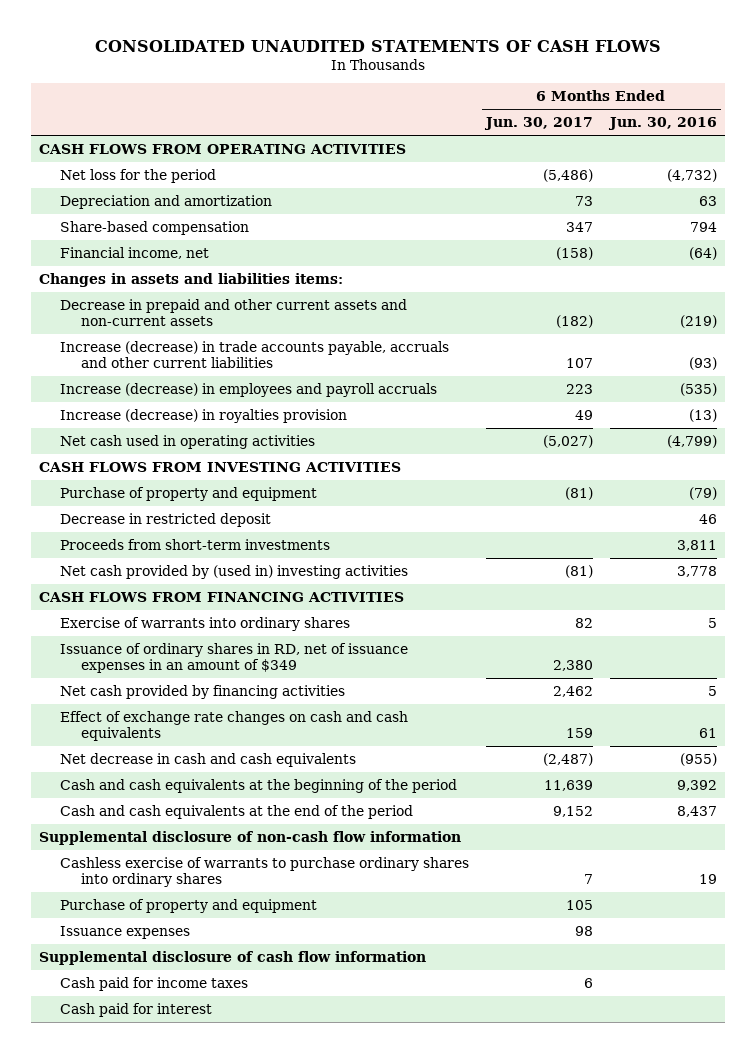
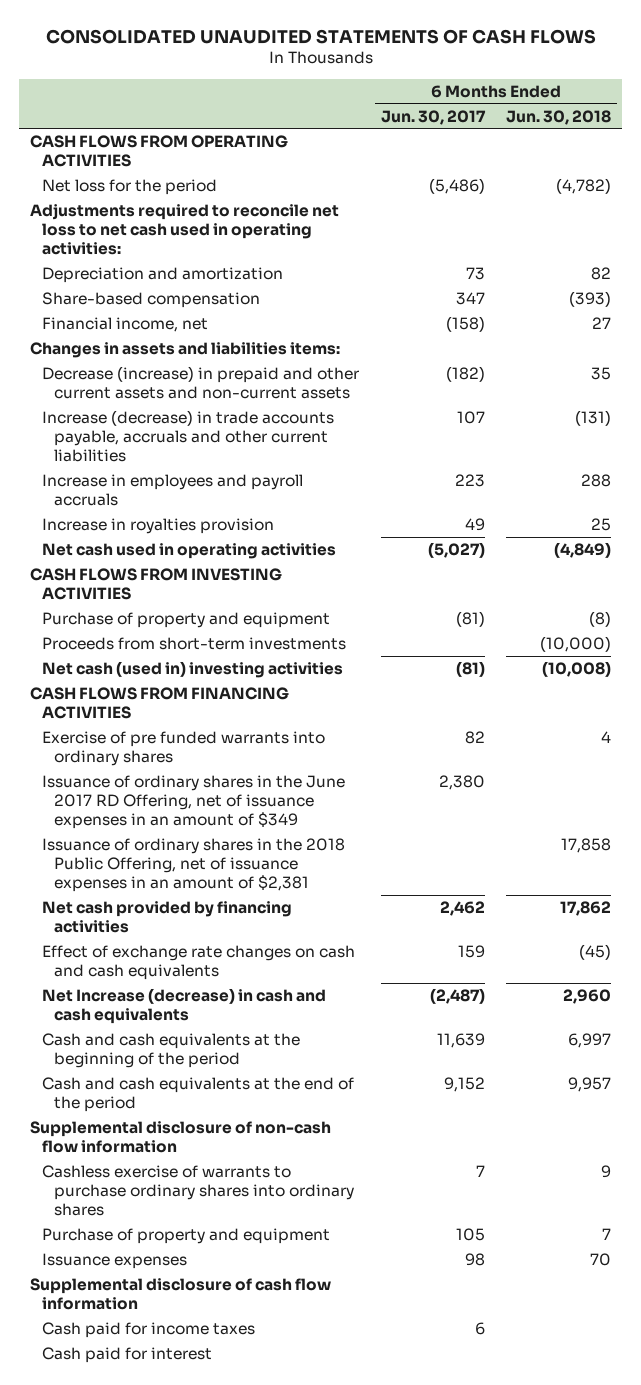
[607,116,717,130] Jun. 30, 2016 -> none
none -> [506,109,612,125] Jun. 30, 2018
none -> [29,204,339,256] Adjustments required to reconcile net loss to net cash used in operating activities:
[60,298,408,326] Decrease in prepaid and other current assets and non-current assets -> [42,366,360,400] Decrease (increase) in prepaid and other current assets and non-current assets
[60,382,438,397] Increase (decrease) in employees and payroll accruals -> [42,474,304,507] Increase in employees and payroll accruals
[60,408,348,423] Increase (decrease) in royalties provision -> [42,518,275,535] Increase in royalties provision
[60,512,272,527] Decrease in restricted deposit -> none
[60,564,409,579] Net cash provided by (used in) investing activities -> [42,661,344,679] Net cash (used in) investing activities
[60,616,351,631] Exercise of warrants into ordinary shares -> [42,731,326,767] Exercise of pre funded warrants into ordinary shares
[60,642,409,673] Issuance of ordinary shares in RD, net of issuance expenses in an amount of $349 -> [42,775,346,830] Issuance of ordinary shares in the June 2017 RD Offering, net of issuance expenses in an amount of $349
none -> [42,838,346,893] Issuance of ordinary shares in the 2018 Public Offering, net of issuance expenses in an amount of $2,381
[60,752,357,767] Net decrease in cash and cash equivalents -> [42,988,327,1025] Net Increase (decrease) in cash and cash equivalents

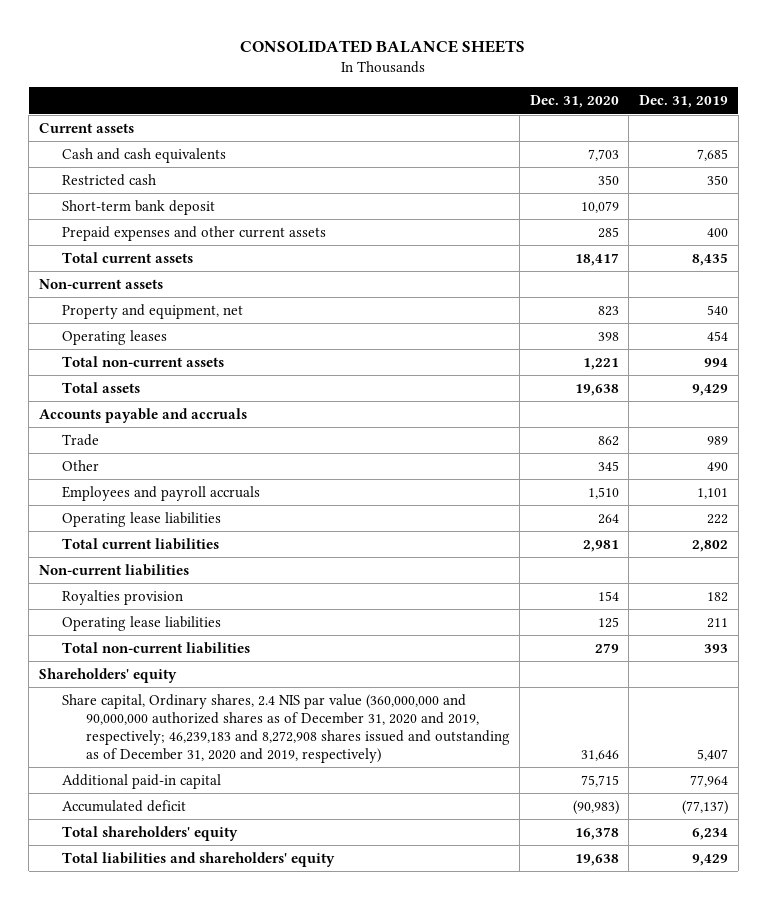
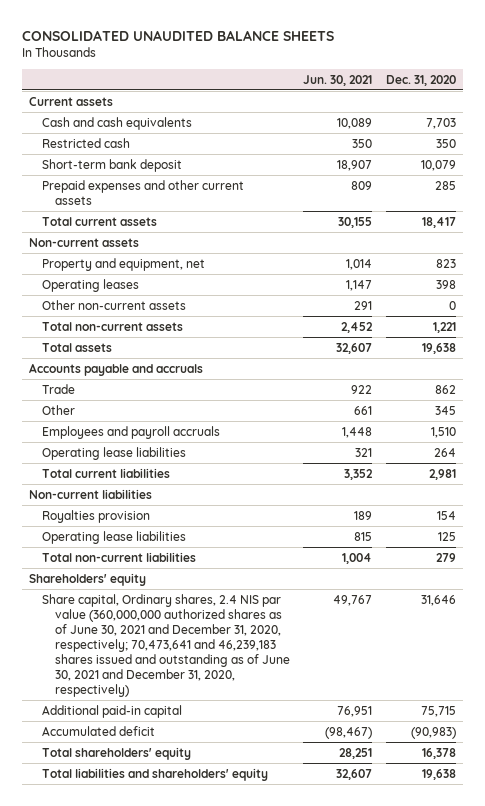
[240,40,526,54] CONSOLIDATED BALANCE SHEETS -> [21,29,334,41] CONSOLIDATED UNAUDITED BALANCE SHEETS
[638,95,728,109] Dec. 31, 2019 -> none
none -> [303,74,373,86] Jun. 30, 2021
none -> [41,299,186,310] Other non-current assets
[62,694,510,763] Share capital, Ordinary shares, 2.4 NIS par value (360,000,000 and 90,000,000 authorized shares as of December 31, 2020 and 2019, respectively; 46,239,183 and 8,272,908 shares issued and outstanding as of December 31, 2020 and 2019, respectively) -> [41,593,290,698] Share capital, Ordinary shares, 2.4 NIS par value (360,000,000 authorized shares as of June 30, 2021 and December 31, 2020, respectively; 70,473,641 and 46,239,183 shares issued and outstanding as of June 30, 2021 and December 31, 2020, respectively)

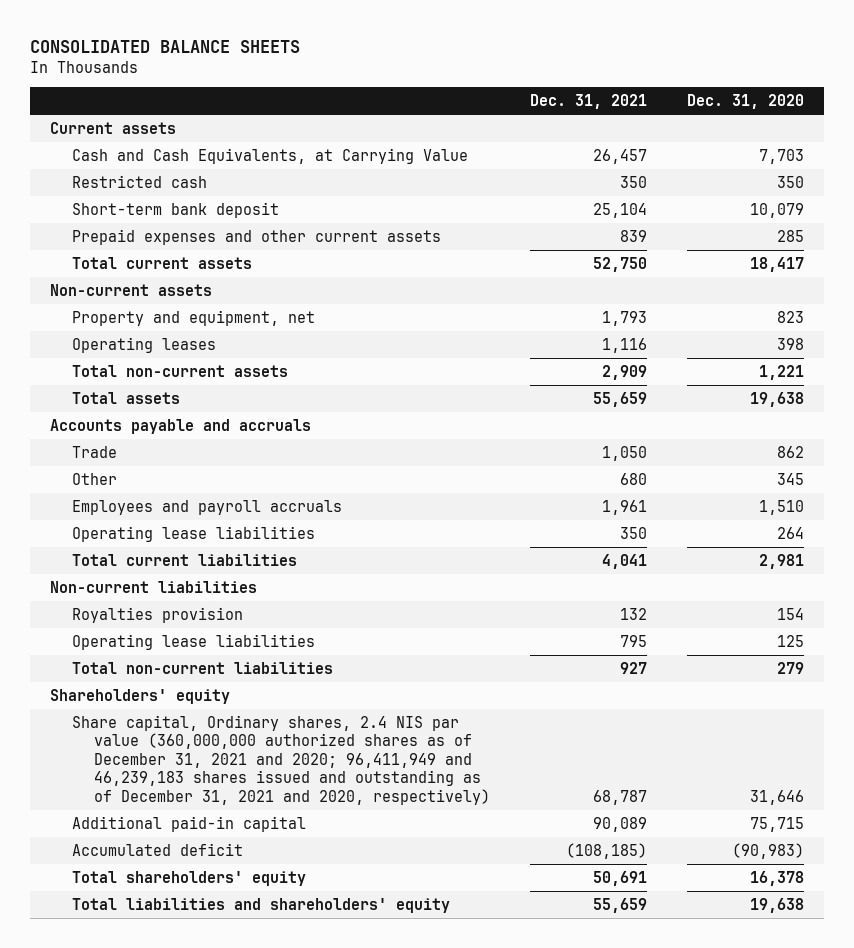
[21,29,334,41] CONSOLIDATED UNAUDITED BALANCE SHEETS -> [29,39,300,53] CONSOLIDATED BALANCE SHEETS
[303,74,373,86] Jun. 30, 2021 -> none
none -> [529,94,647,110] Dec. 31, 2021
[41,116,192,130] Cash and cash equivalents -> [71,147,468,164] Cash and Cash Equivalents, at Carrying Value
[41,299,186,310] Other non-current assets -> none
[41,593,290,698] Share capital, Ordinary shares, 2.4 NIS par value (360,000,000 authorized shares as of June 30, 2021 and December 31, 2020, respectively; 70,473,641 and 46,239,183 shares issued and outstanding as of June 30, 2021 and December 31, 2020, respectively) -> [71,714,490,805] Share capital, Ordinary shares, 2.4 NIS par value (360,000,000 authorized shares as of December 31, 2021 and 2020; 96,411,949 and 46,239,183 shares issued and outstanding as of December 31, 2021 and 2020, respectively)

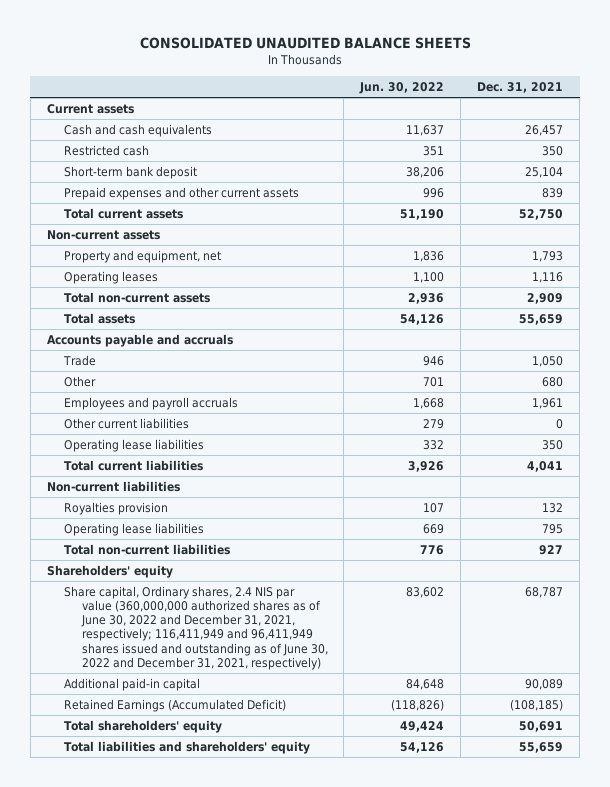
[29,39,300,53] CONSOLIDATED BALANCE SHEETS -> [140,37,472,50] CONSOLIDATED UNAUDITED BALANCE SHEETS
[687,94,805,110] Dec. 31, 2020 -> none
none -> [359,81,445,94] Jun. 30, 2022
[71,147,468,164] Cash and Cash Equivalents, at Carrying Value -> [64,123,213,137] Cash and cash equivalents
none -> [64,417,190,429] Other current liabilities
[71,714,490,805] Share capital, Ordinary shares, 2.4 NIS par value (360,000,000 authorized shares as of December 31, 2021 and 2020; 96,411,949 and 46,239,183 shares issued and outstanding as of December 31, 2021 and 2020, respectively) -> [64,585,328,670] Share capital, Ordinary shares, 2.4 NIS par value (360,000,000 authorized shares as of June 30, 2022 and December 31, 2021, respectively; 116,411,949 and 96,411,949 shares issued and outstanding as of June 30, 2022 and December 31, 2021, respectively)
[71,842,243,856] Accumulated deficit -> [64,698,287,712] Retained Earnings (Accumulated Deficit)

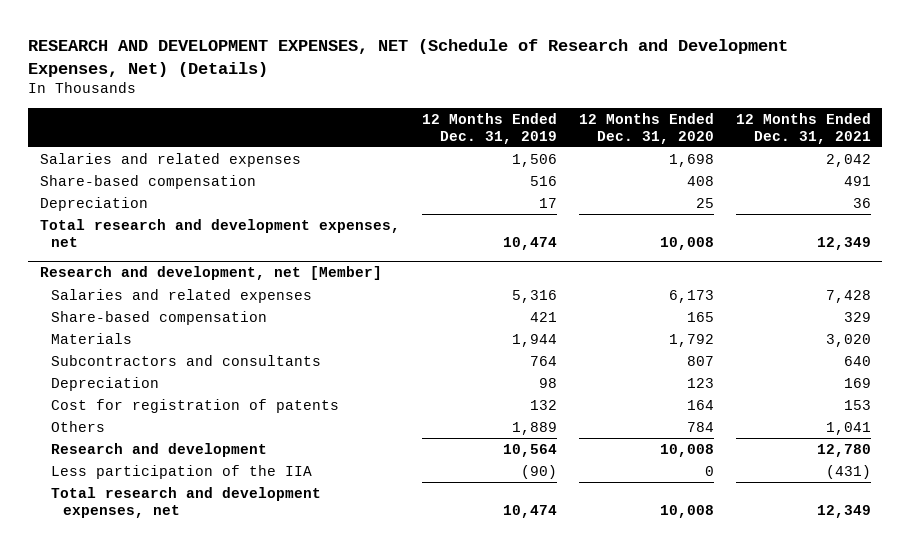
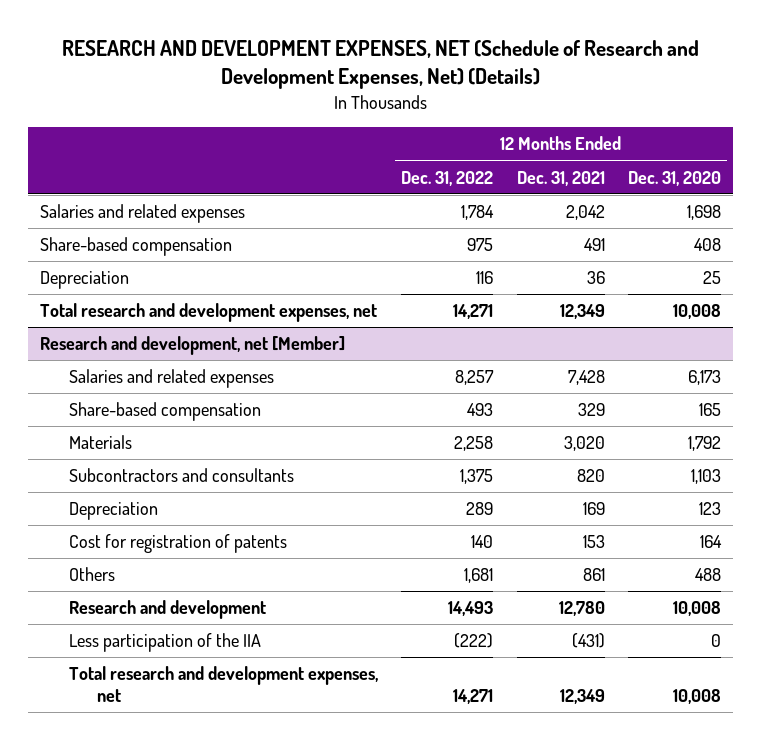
[421,112,557,144] 12 Months Ended Dec. 31, 2019 -> none
none -> [401,170,494,186] Dec. 31, 2022
[686,355,714,366] 807 -> [691,469,722,485] 1,103
[843,355,871,366] 640 -> [576,469,605,483] 820
[686,421,714,432] 784 -> [695,568,722,582] 488
[825,421,871,435] 1,041 -> [582,568,605,582] 861

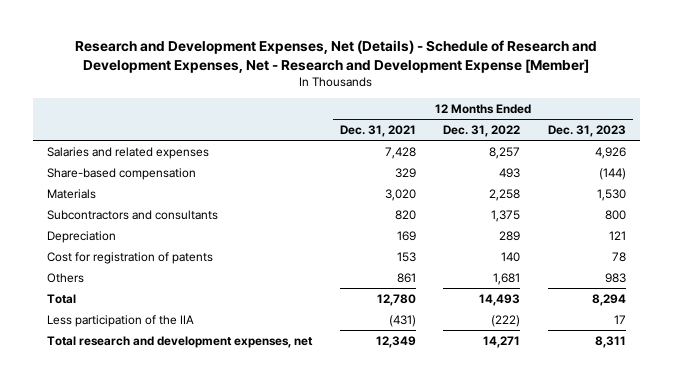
[61,40,699,90] RESEARCH AND DEVELOPMENT EXPENSES, NET (Schedule of Research and Development Expenses, Net) (Details) -> [75,40,598,73] Research and Development Expenses, Net (Details) - Schedule of Research and Development Expenses, Net - Research and Development Expense [Member]
[628,170,722,186] Dec. 31, 2020 -> none
none -> [548,124,627,137] Dec. 31, 2023
[39,204,245,224] Salaries and related expenses -> none
[39,237,232,257] Share-based compensation -> none
[39,271,129,290] Depreciation -> none
[39,303,377,323] Total research and development expenses, net -> none
[39,336,345,356] Research and development, net [Member] -> none
[68,600,266,620] Research and development -> [46,293,76,304] Total

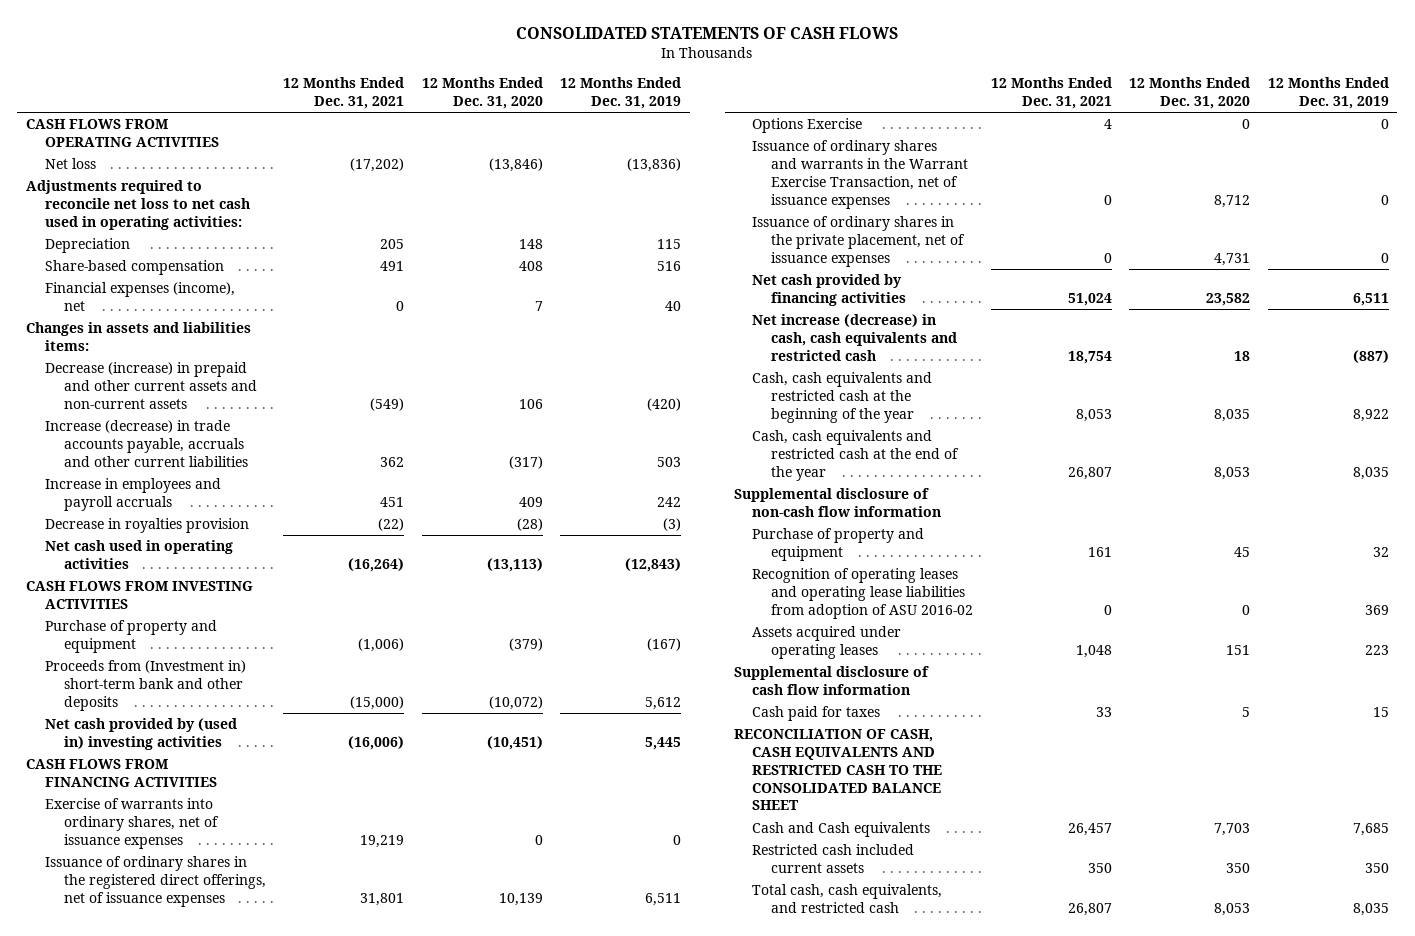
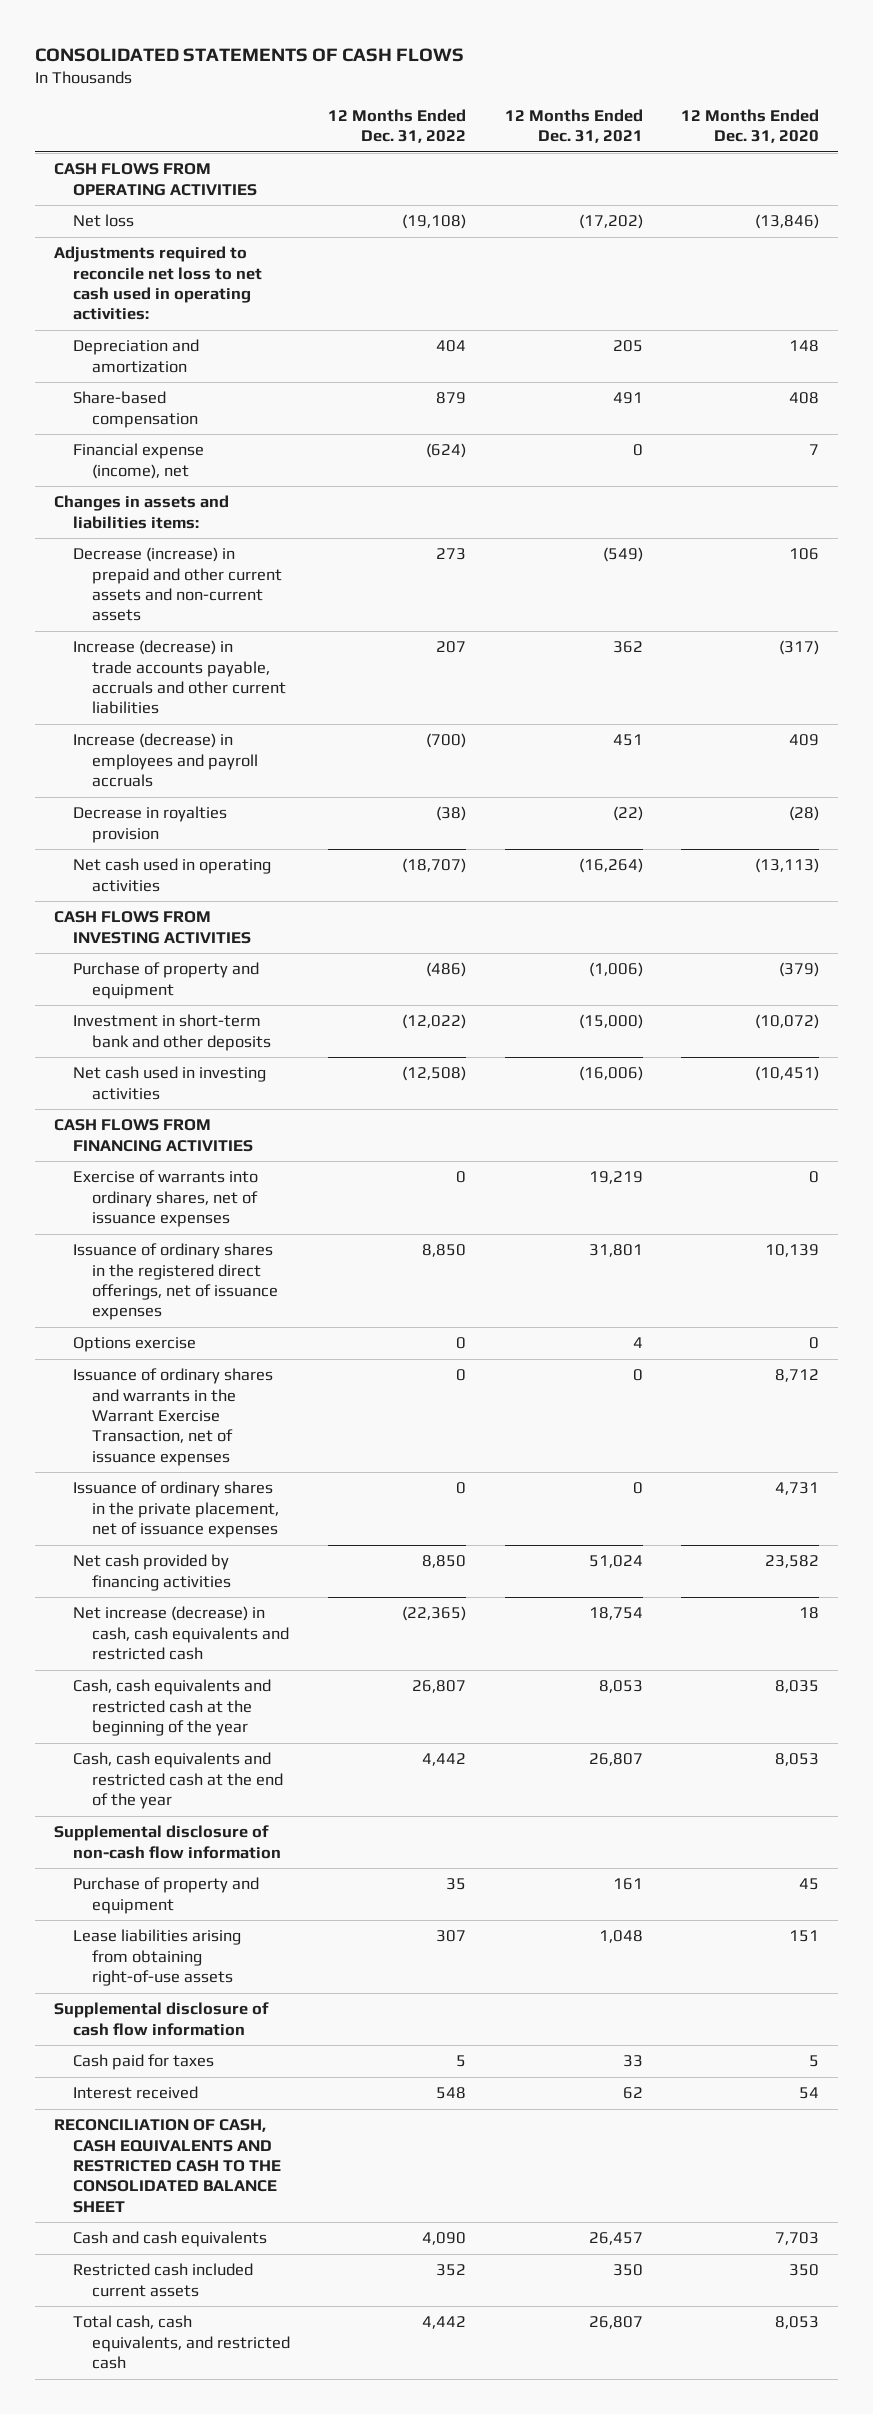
[559,77,681,110] 12 Months Ended Dec. 31, 2019 -> none
none -> [328,109,467,144] 12 Months Ended Dec. 31, 2022
[44,238,130,254] Depreciation -> [73,339,200,373] Depreciation and amortization
[44,282,235,312] Financial expenses (income), net -> [73,443,205,479] Financial expense (income), net
[44,478,221,512] Increase in employees and payroll accruals -> [73,733,259,788] Increase (decrease) in employees and payroll accruals
[44,660,246,711] Proceeds from (Investment in) short-term bank and other deposits -> [73,1014,272,1051] Investment in short-term bank and other deposits
[44,718,237,751] Net cash provided by (used in) investing activities -> [73,1066,267,1100] Net cash used in investing activities
[752,118,863,134] Options Exercise -> [73,1337,197,1353] Options exercise
[752,568,974,619] Recognition of operating leases and operating lease liabilities from adoption of ASU 2016-02 -> none
[752,626,902,660] Assets acquired under operating leases -> [73,1929,242,1987] Lease liabilities arising from obtaining right-of-use assets
none -> [73,2086,199,2100] Interest received
[752,822,931,838] Cash and Cash equivalents -> [73,2231,268,2248] Cash and cash equivalents

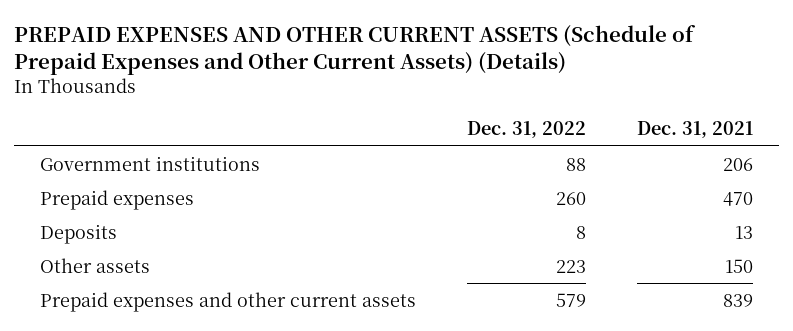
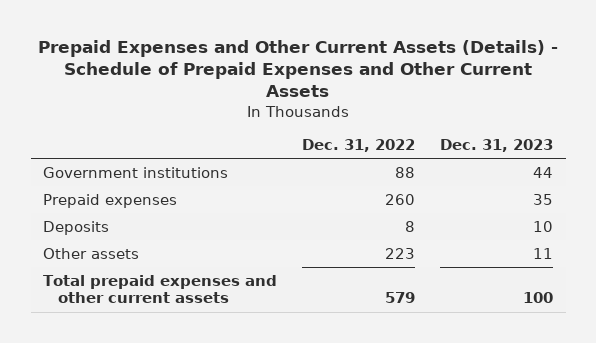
[14,24,697,76] PREPAID EXPENSES AND OTHER CURRENT ASSETS (Schedule of Prepaid Expenses and Other Current Assets) (Details) -> [38,40,559,98] Prepaid Expenses and Other Current Assets (Details) - Schedule of Prepaid Expenses and Other Current Assets
[637,120,754,138] Dec. 31, 2021 -> none
none -> [440,138,554,152] Dec. 31, 2023
[39,291,416,312] Prepaid expenses and other current assets -> [43,274,278,304] Total prepaid expenses and other current assets

